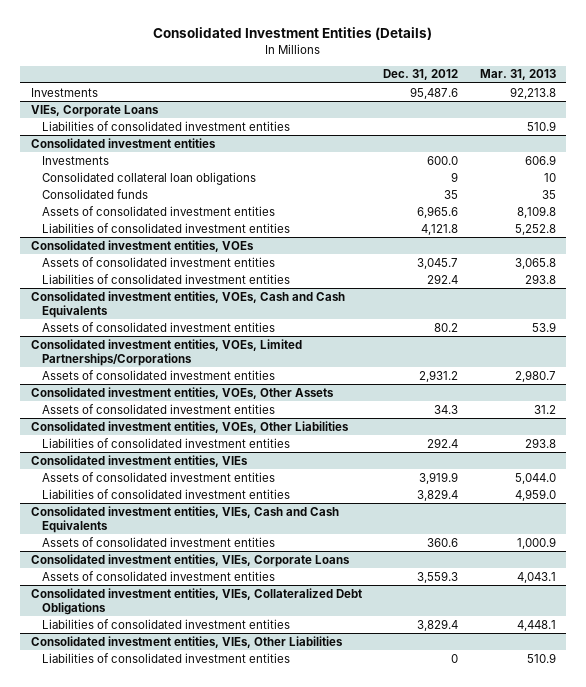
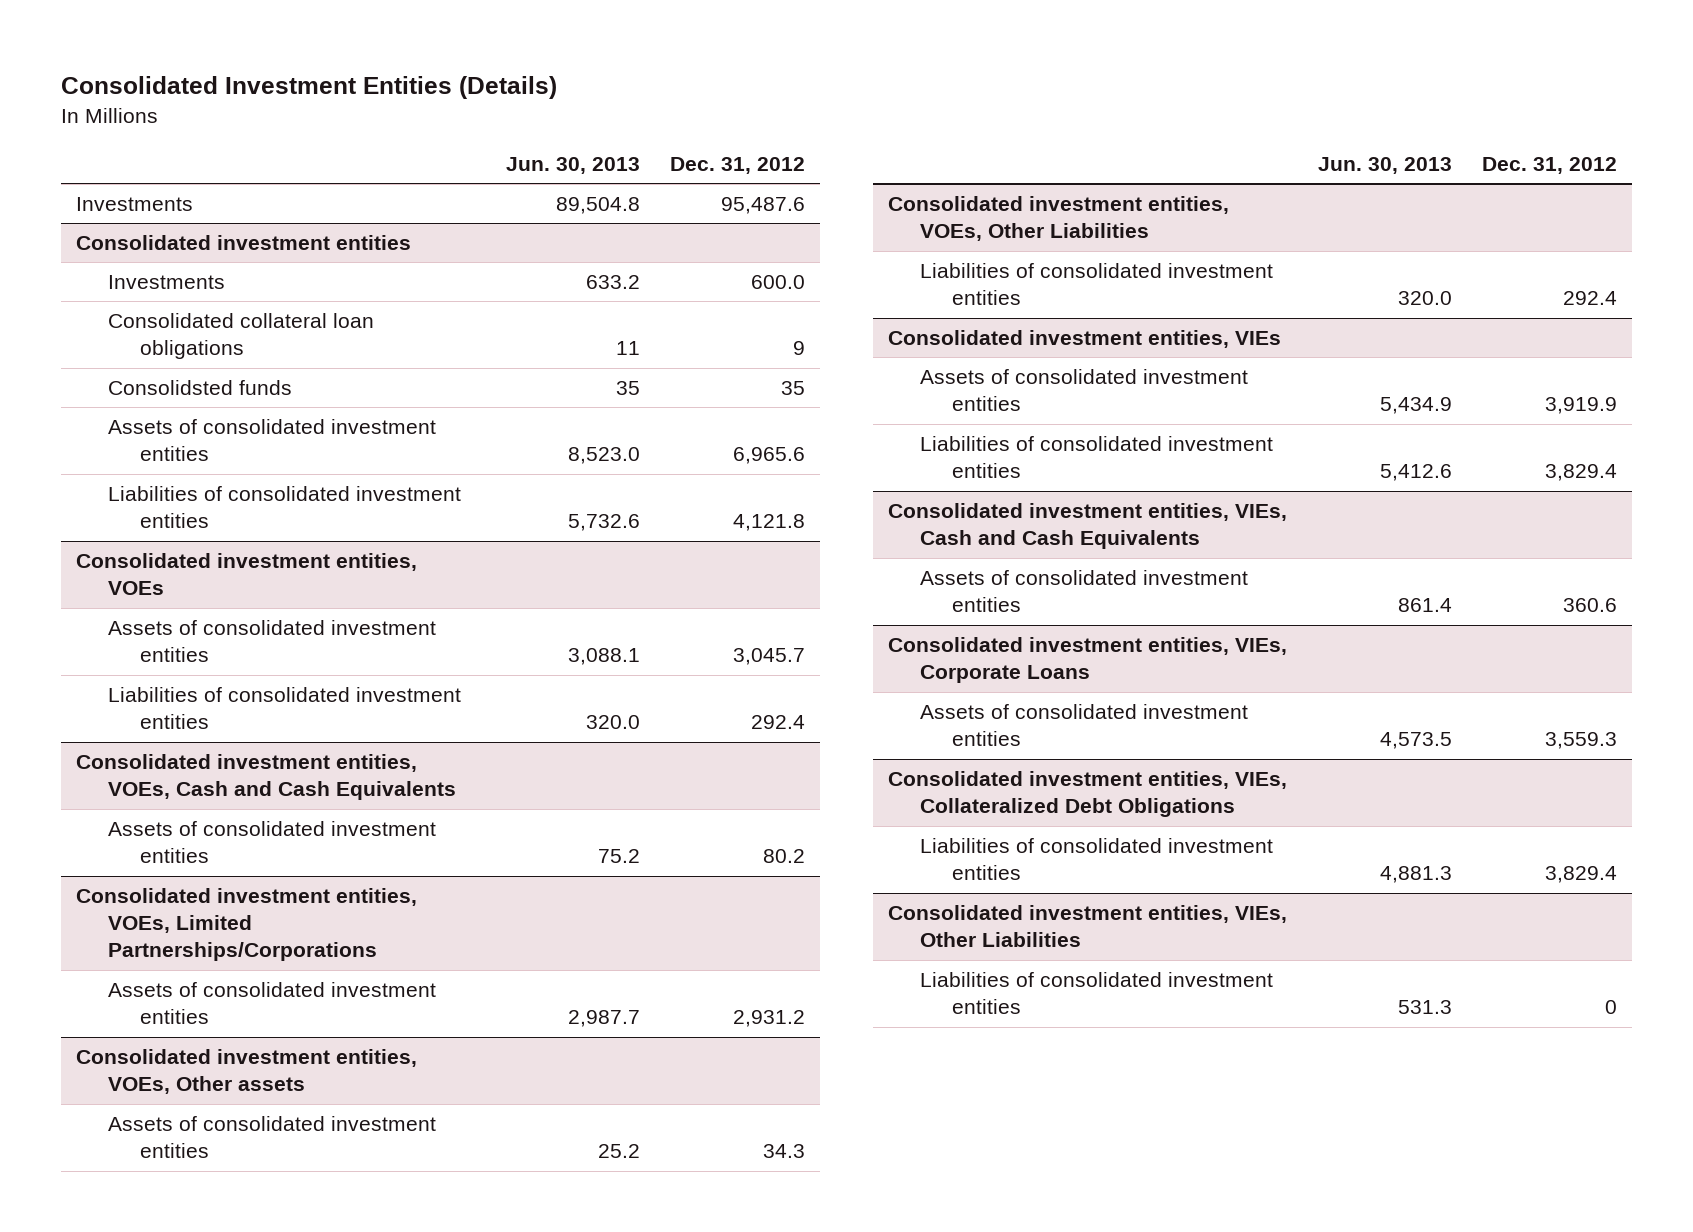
[479,69,556,81] Mar. 31, 2013 -> none
none -> [505,156,640,174] Jun. 30, 2013
[30,104,159,117] VIEs, Corporate Loans -> none
[42,120,291,131] Liabilities of consolidated investment entities -> none
[42,188,149,199] Consolidated funds -> [108,380,293,396] Consolidsted funds
[30,386,334,399] Consolidated investment entities, VOEs, Other Assets -> [76,1049,418,1095] Consolidated investment entities, VOEs, Other assets

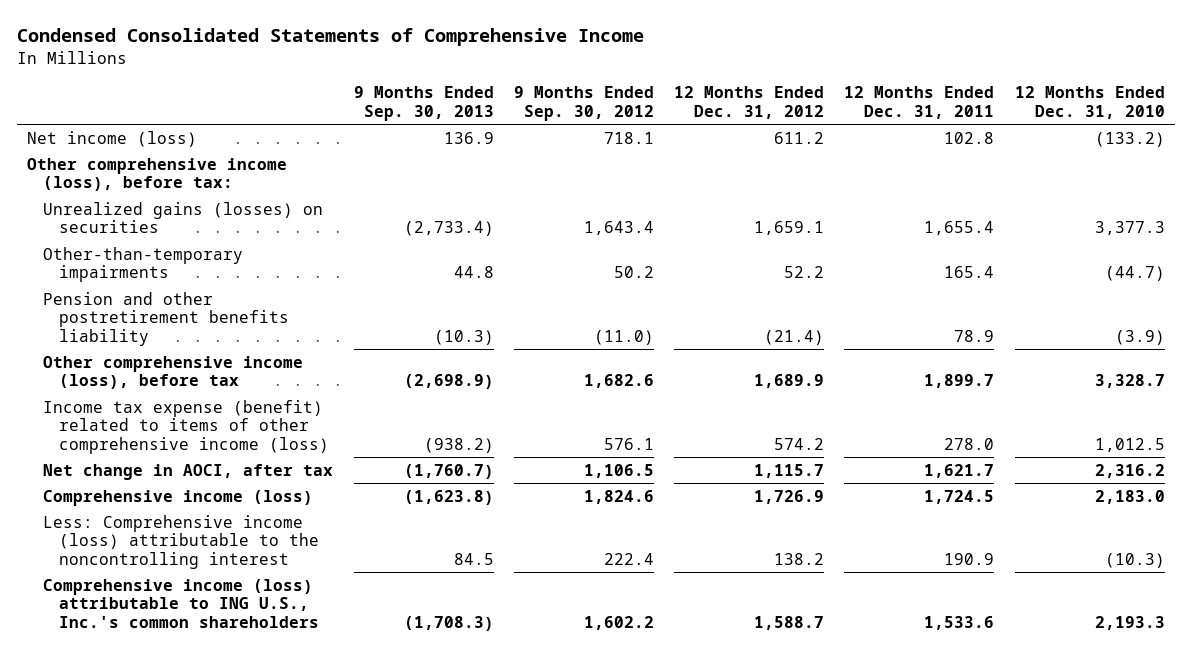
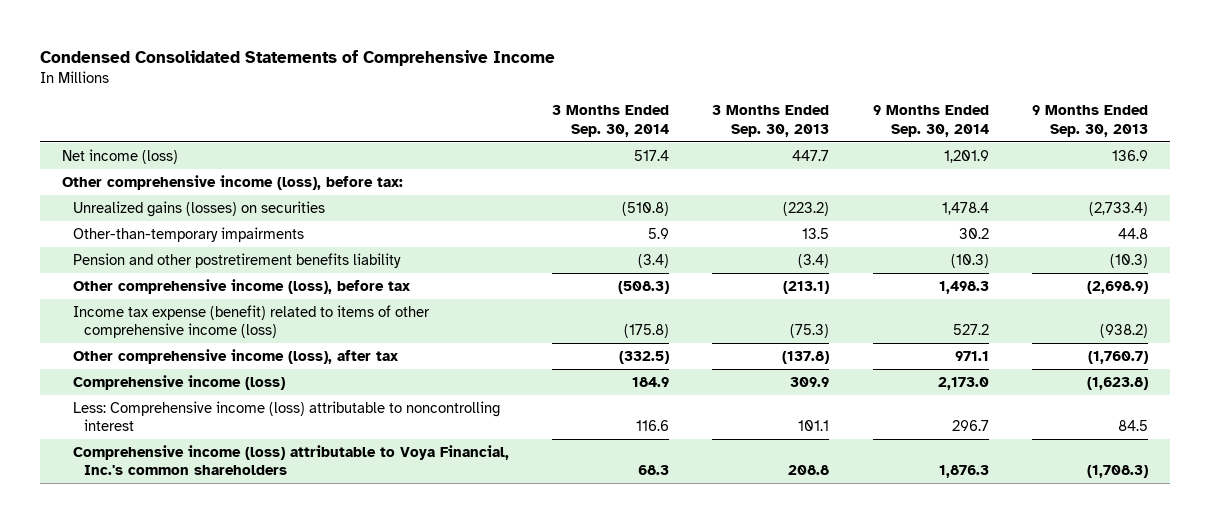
[513,86,654,122] 9 Months Ended Sep. 30, 2012 -> none
[674,86,825,120] 12 Months Ended Dec. 31, 2012 -> none
[844,86,995,120] 12 Months Ended Dec. 31, 2011 -> none
[1014,86,1165,120] 12 Months Ended Dec. 31, 2010 -> none
none -> [551,105,669,137] 3 Months Ended Sep. 30, 2014
none -> [712,105,830,137] 3 Months Ended Sep. 30, 2013
none -> [872,105,989,137] 9 Months Ended Sep. 30, 2014
[43,463,334,480] Net change in AOCI, after tax -> [72,348,398,364] Other comprehensive income (loss), after tax
[43,514,320,569] Less: Comprehensive income (loss) attributable to the noncontrolling interest -> [72,400,500,432] Less: Comprehensive income (loss) attributable to noncontrolling interest
[43,578,320,628] Comprehensive income (loss) attributable to ING U.S., Inc.'s common shareholders -> [72,444,509,476] Comprehensive income (loss) attributable to Voya Financial, Inc.'s common shareholders

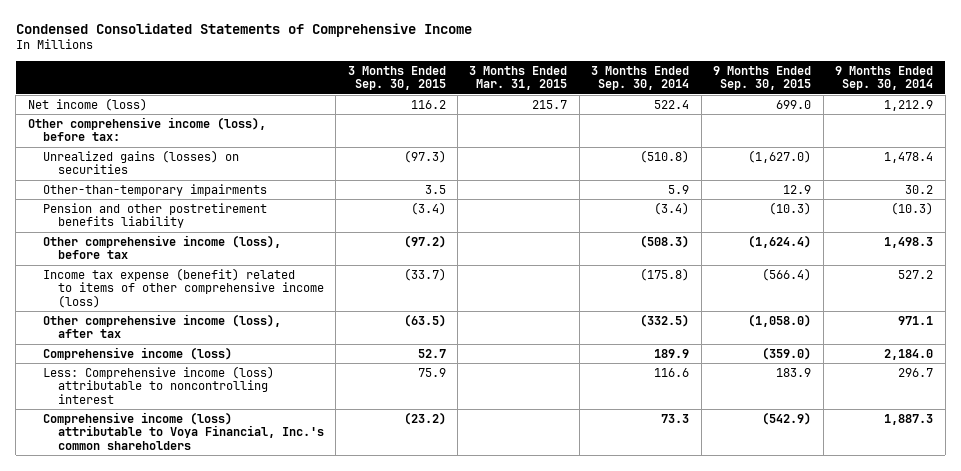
[712,105,830,137] 3 Months Ended Sep. 30, 2013 -> none
[1031,105,1148,137] 9 Months Ended Sep. 30, 2013 -> none
none -> [347,65,446,91] 3 Months Ended Sep. 30, 2015
none -> [469,65,568,91] 3 Months Ended Mar. 31, 2015
none -> [713,65,812,91] 9 Months Ended Sep. 30, 2015
[633,149,669,161] 517.4 -> [654,99,690,109] 522.4
[943,149,989,163] 1,201.9 -> [884,99,934,111] 1,212.9
[631,376,669,387] 184.9 -> [654,348,690,358] 189.9
[937,376,989,390] 2,173.0 -> [884,348,934,360] 2,184.0
[637,465,669,476] 68.3 -> [661,413,690,423] 73.3
[938,465,989,479] 1,876.3 -> [884,413,934,425] 1,887.3

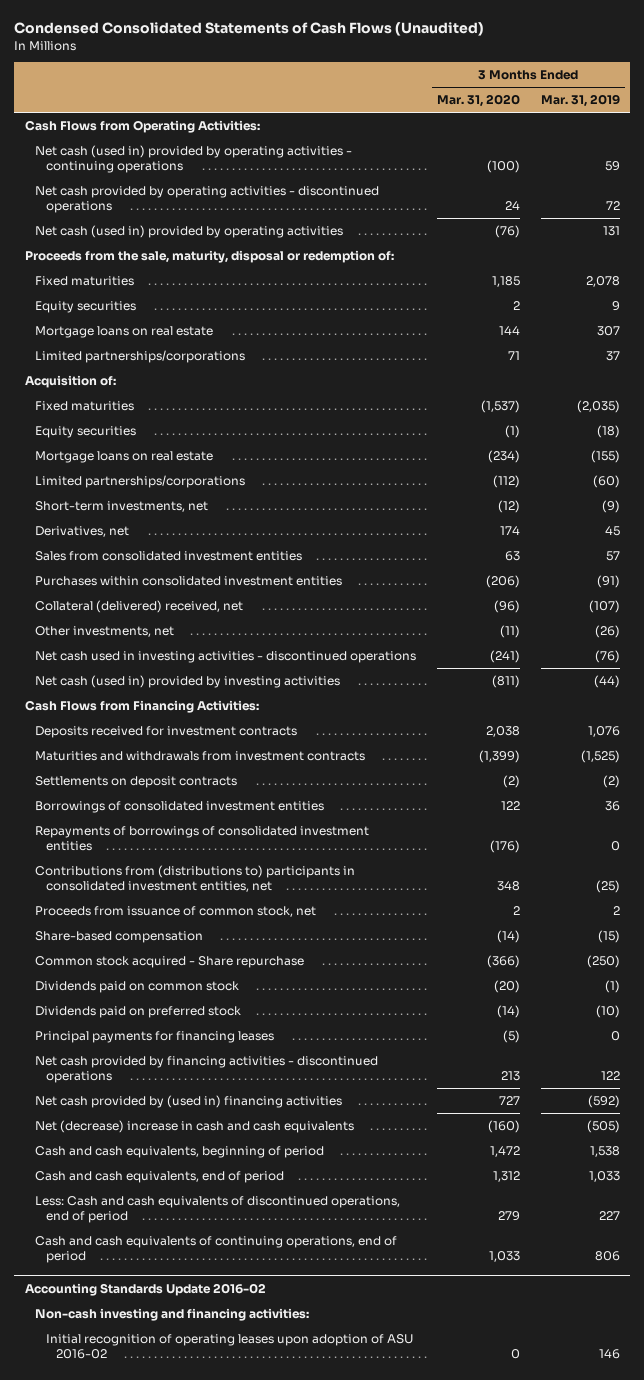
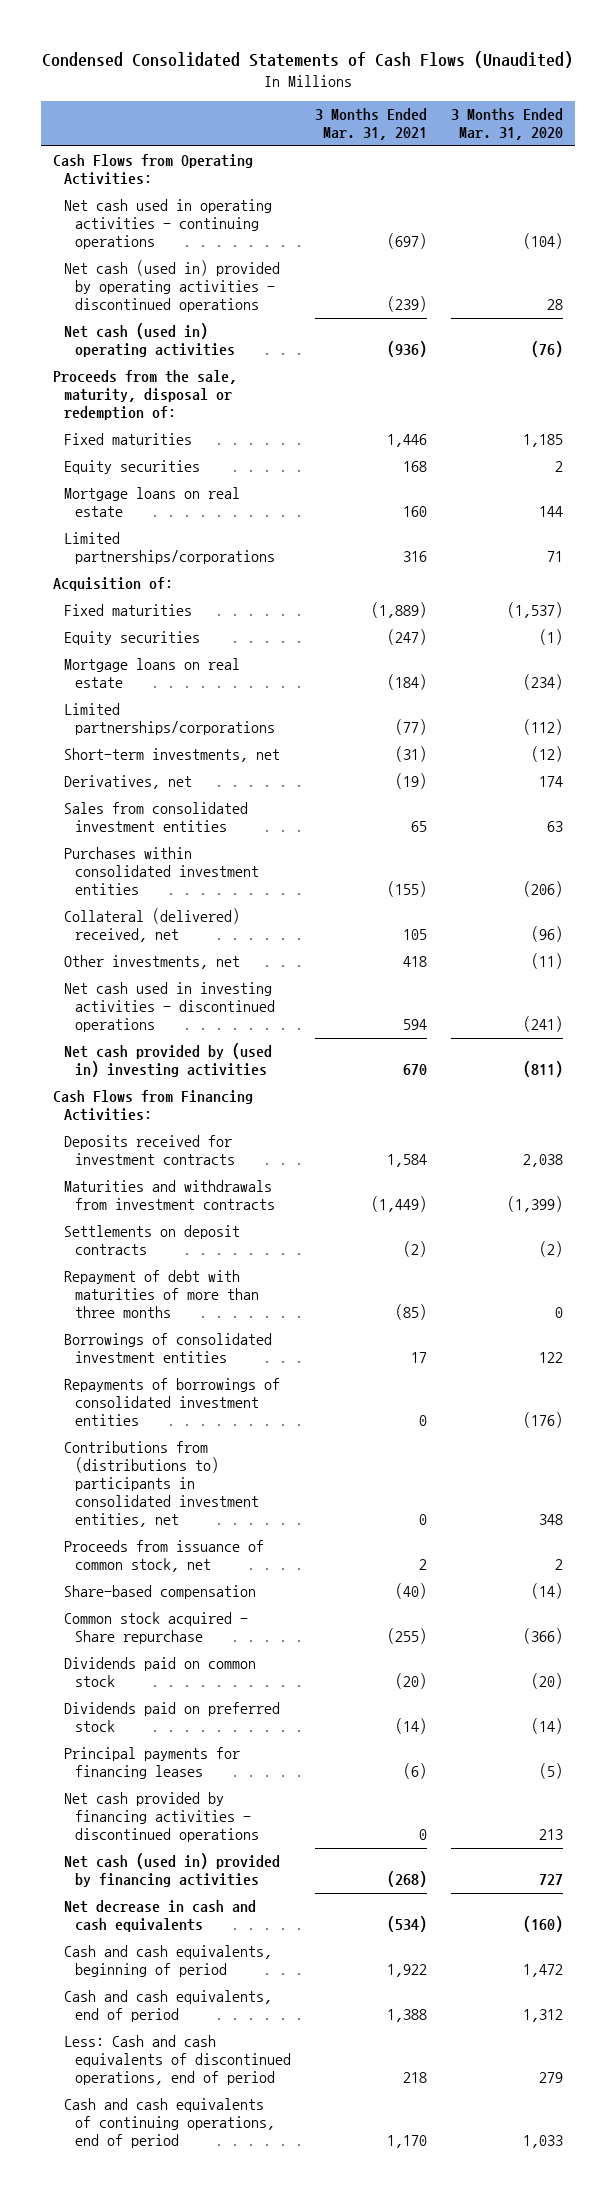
[540,94,620,108] Mar. 31, 2019 -> none
none -> [314,108,427,141] 3 Months Ended Mar. 31, 2021
[35,144,353,174] Net cash (used in) provided by operating activities - continuing operations -> [64,199,273,250] Net cash used in operating activities - continuing operations
[486,160,520,174] (100) -> [522,233,563,250] (104)
[35,185,380,214] Net cash provided by operating activities - discontinued operations -> [64,260,281,313] Net cash (used in) provided by operating activities - discontinued operations
[504,201,520,211] 24 -> [546,299,563,311] 28
[35,224,344,238] Net cash (used in) provided by operating activities -> [64,323,235,358] Net cash (used in) operating activities
[35,674,341,688] Net cash (used in) provided by investing activities -> [64,1043,273,1078] Net cash provided by (used in) investing activities
none -> [64,1270,259,1319] Repayment of debt with maturities of more than three months
[35,1094,343,1108] Net cash provided by (used in) financing activities -> [64,1853,281,1888] Net cash (used in) provided by financing activities
[35,1119,355,1133] Net (decrease) increase in cash and cash equivalents -> [64,1900,257,1933] Net decrease in cash and cash equivalents
[24,1282,266,1296] Accounting Standards Update 2016-02 -> none
[35,1307,310,1321] Non-cash investing and financing activities: -> none
[45,1333,413,1360] Initial recognition of operating leases upon adoption of ASU 2016-02 -> none

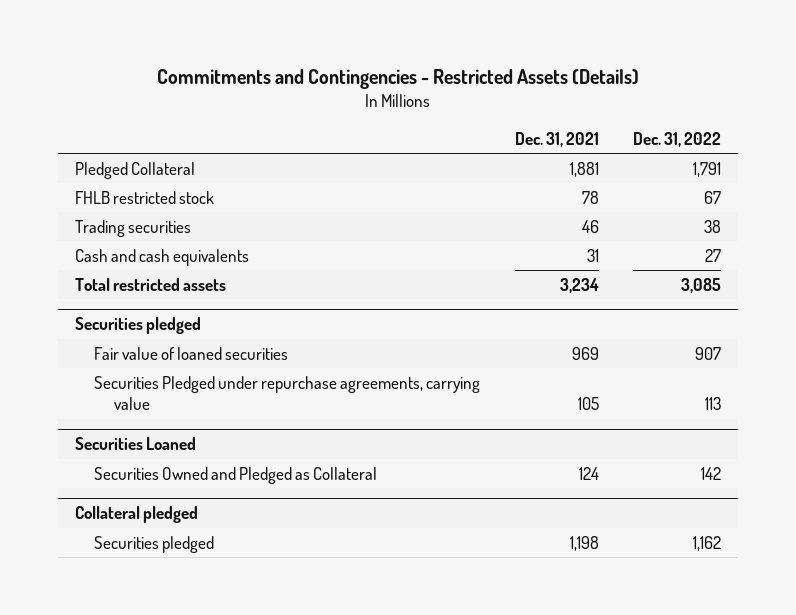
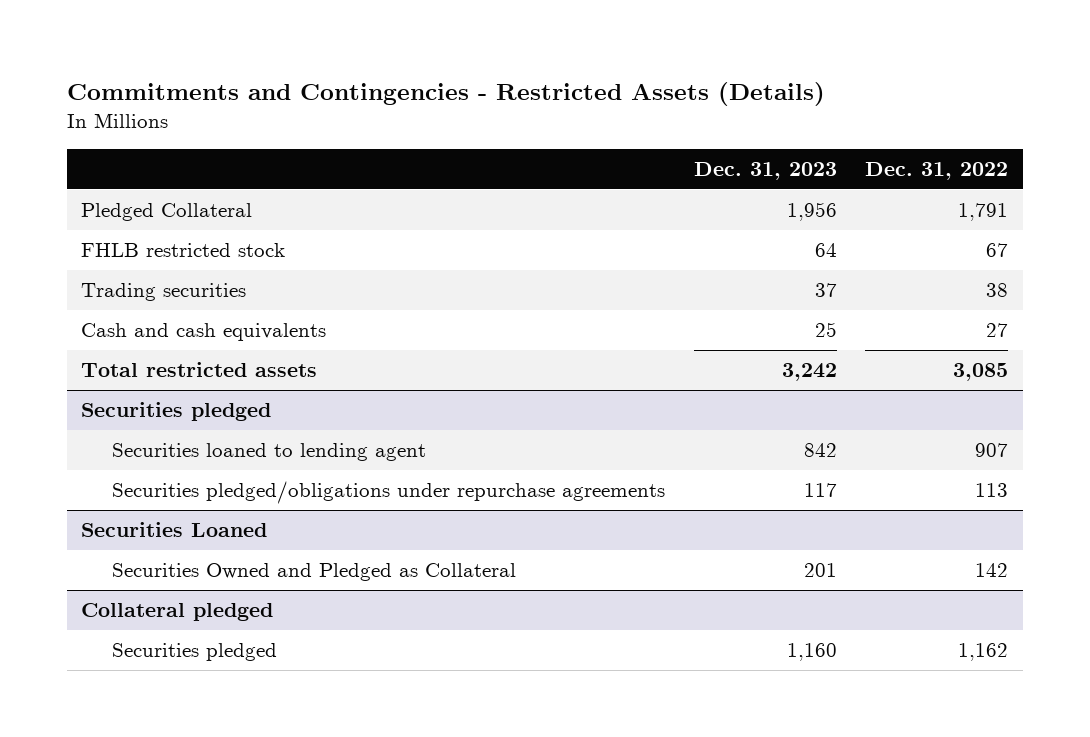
[514,131,599,147] Dec. 31, 2021 -> none
none -> [693,161,837,180] Dec. 31, 2023
[94,346,289,360] Fair value of loaned securities -> [112,443,427,462] Securities loaned to lending agent
[94,375,481,411] Securities Pledged under repurchase agreements, carrying value -> [112,481,666,505] Securities pledged/obligations under repurchase agreements

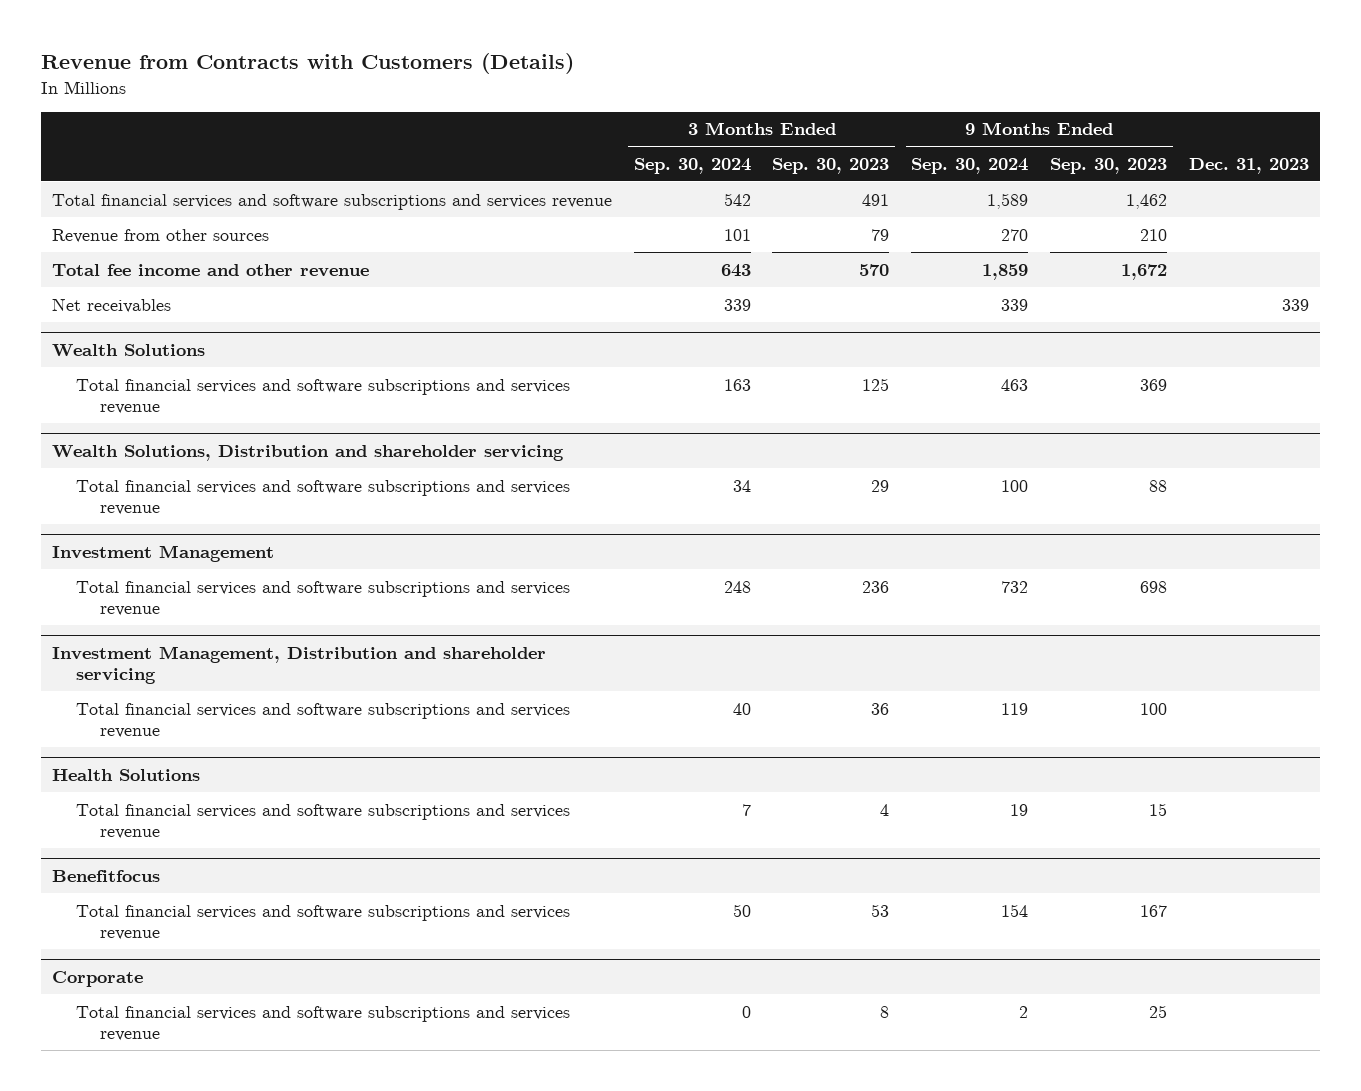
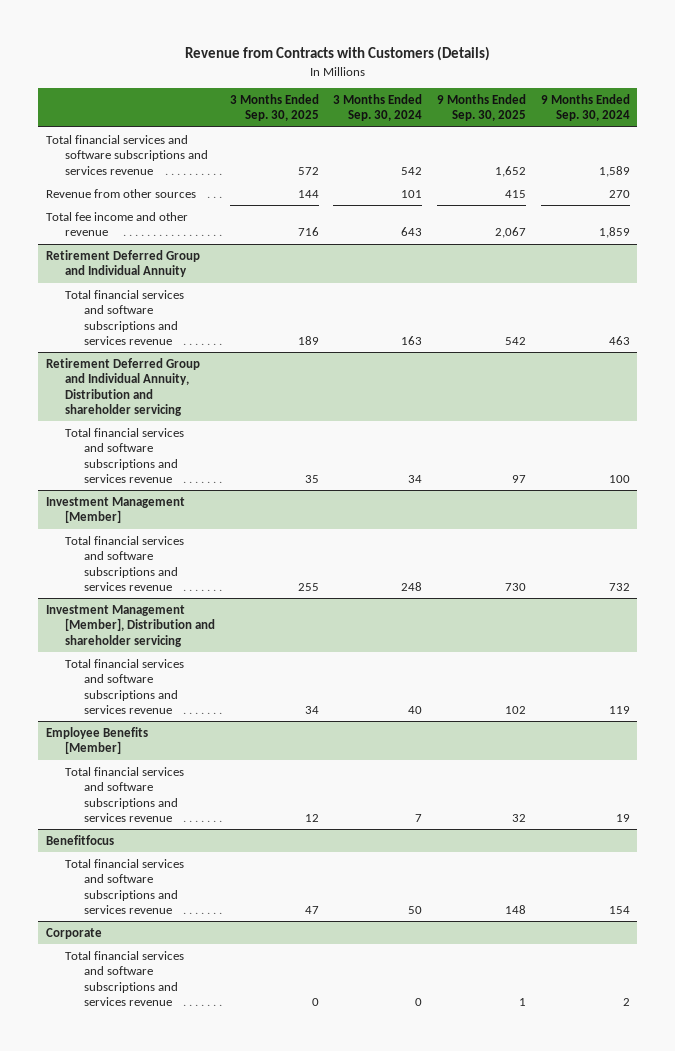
[772,157,890,174] Sep. 30, 2023 -> none
[1050,157,1168,174] Sep. 30, 2023 -> none
[1189,157,1310,174] Dec. 31, 2023 -> none
none -> [229,94,319,122] 3 Months Ended Sep. 30, 2025
none -> [437,94,527,122] 9 Months Ended Sep. 30, 2025
[51,297,171,313] Net receivables -> none
[51,344,205,358] Wealth Solutions -> [45,249,200,278] Retirement Deferred Group and Individual Annuity
[51,445,564,462] Wealth Solutions, Distribution and shareholder servicing -> none
none -> [45,357,200,416] Retirement Deferred Group and Individual Annuity, Distribution and shareholder servicing
[51,545,274,563] Investment Management -> [45,496,185,524] Investment Management [Member]
[51,646,546,685] Investment Management, Distribution and shareholder servicing -> [45,604,216,647] Investment Management [Member], Distribution and shareholder servicing
[51,769,200,782] Health Solutions -> [45,726,148,755] Employee Benefits [Member]

